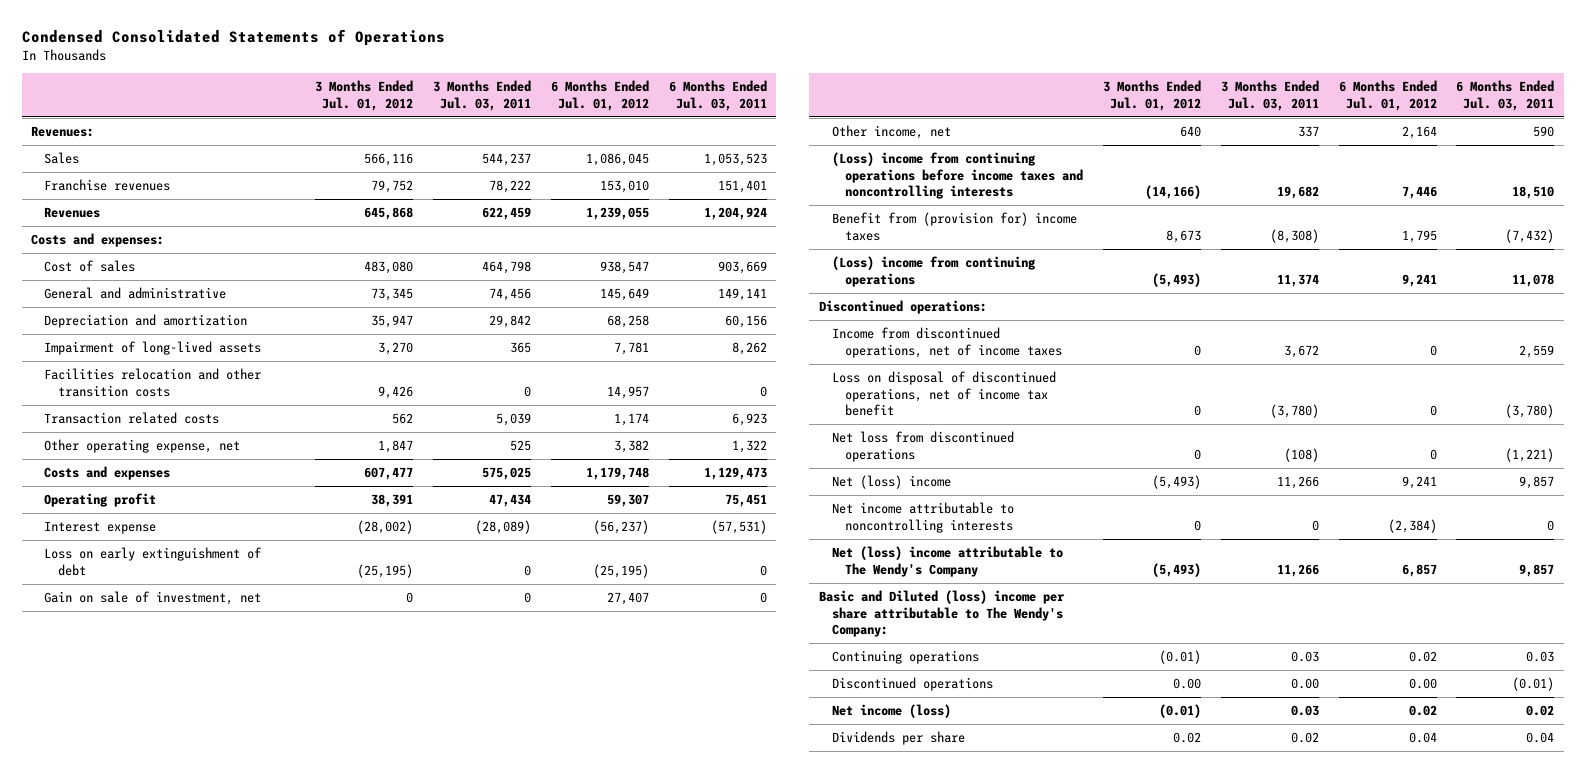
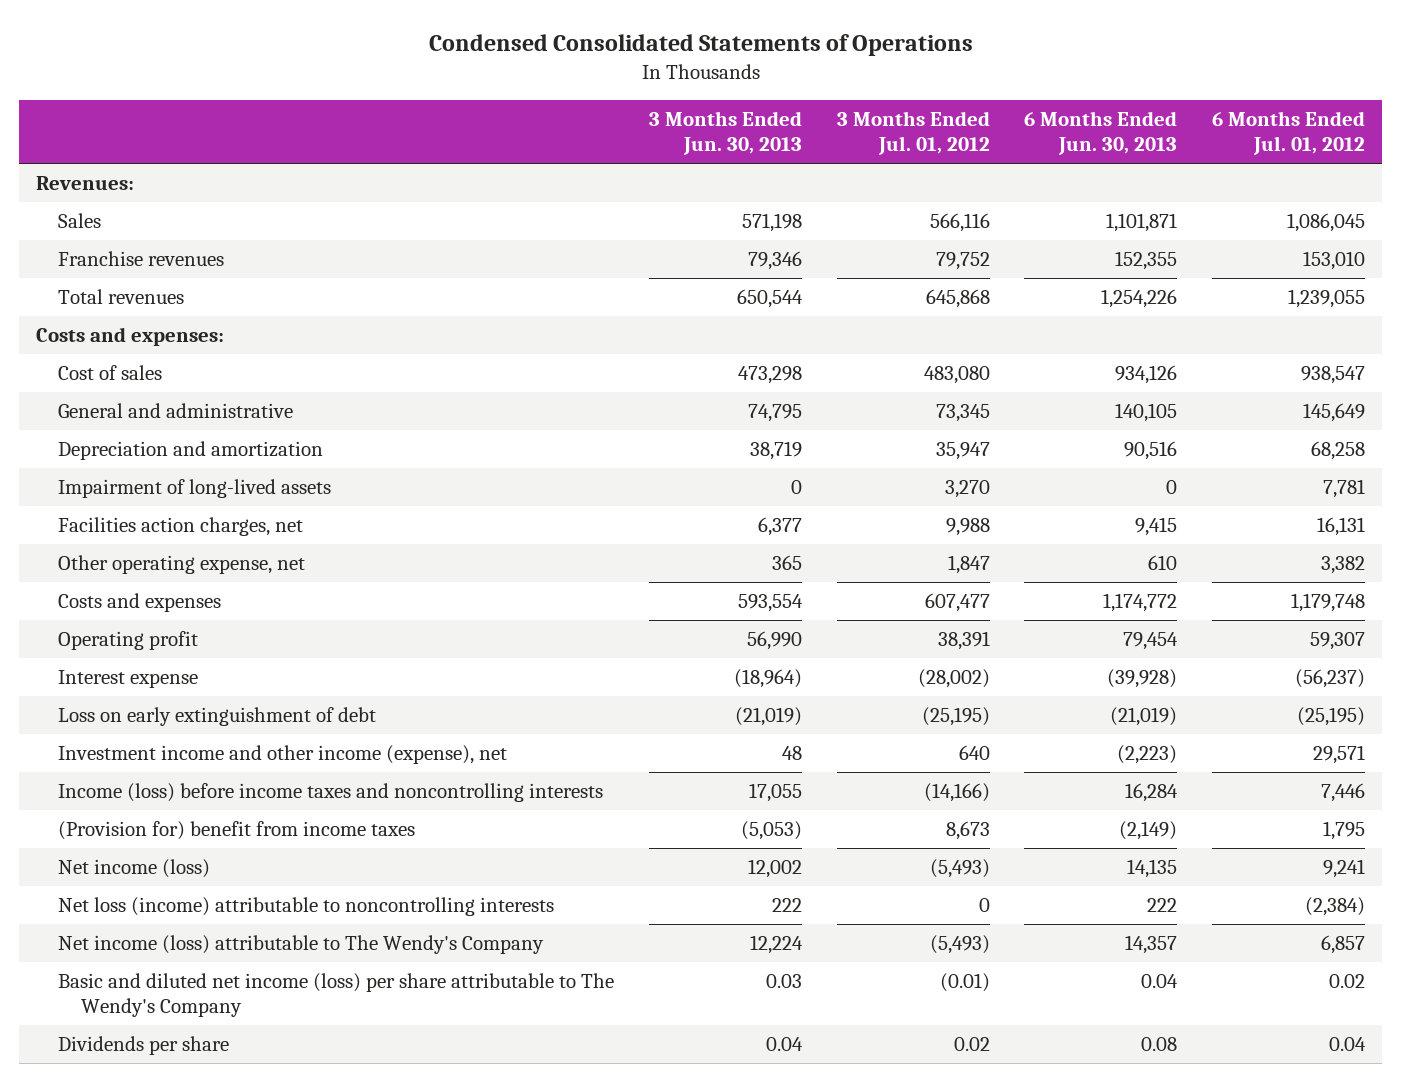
[433,80,532,111] 3 Months Ended Jul. 03, 2011 -> none
[668,80,767,111] 6 Months Ended Jul. 03, 2011 -> none
none -> [649,110,803,156] 3 Months Ended Jun. 30, 2013
none -> [1024,110,1178,156] 6 Months Ended Jun. 30, 2013
[44,207,101,219] Revenues -> [58,289,185,305] Total revenues
[44,368,262,397] Facilities relocation and other transition costs -> none
[44,412,220,425] Transaction related costs -> none
none -> [58,517,304,537] Facilities action charges, net
[44,591,262,606] Gain on sale of investment, net -> none
[832,256,1037,287] (Loss) income from continuing operations -> none
[819,300,988,315] Discontinued operations: -> none
[832,327,1063,358] Income from discontinued operations, net of income taxes -> none
[832,371,1057,417] Loss on disposal of discontinued operations, net of income tax benefit -> none
[832,431,1015,462] Net loss from discontinued operations -> none
[819,590,1066,638] Basic and Diluted (loss) income per share attributable to The Wendy's Company: -> none
[832,650,980,665] Continuing operations -> none
[832,677,994,692] Discontinued operations -> none
[832,125,952,140] Other income, net -> [58,745,508,765] Investment income and other income (expense), net
[1401,126,1437,140] 2,164 -> [1312,745,1365,765] 29,571
[832,152,1084,200] (Loss) income from continuing operations before income taxes and noncontrolling interests -> [58,783,604,803] Income (loss) before income taxes and noncontrolling interests
[832,212,1078,241] Benefit from (provision for) income taxes -> [58,821,416,841] (Provision for) benefit from income taxes
[832,475,952,490] Net (loss) income -> [58,859,211,879] Net income (loss)
[832,502,1015,533] Net income attributable to noncontrolling interests -> [58,897,555,917] Net loss (income) attributable to noncontrolling interests
[832,546,1064,577] Net (loss) income attributable to The Wendy's Company -> [58,935,545,955] Net income (loss) attributable to The Wendy's Company
[832,704,952,719] Net income (loss) -> [58,973,615,1018] Basic and diluted net income (loss) per share attributable to The Wendy's Company

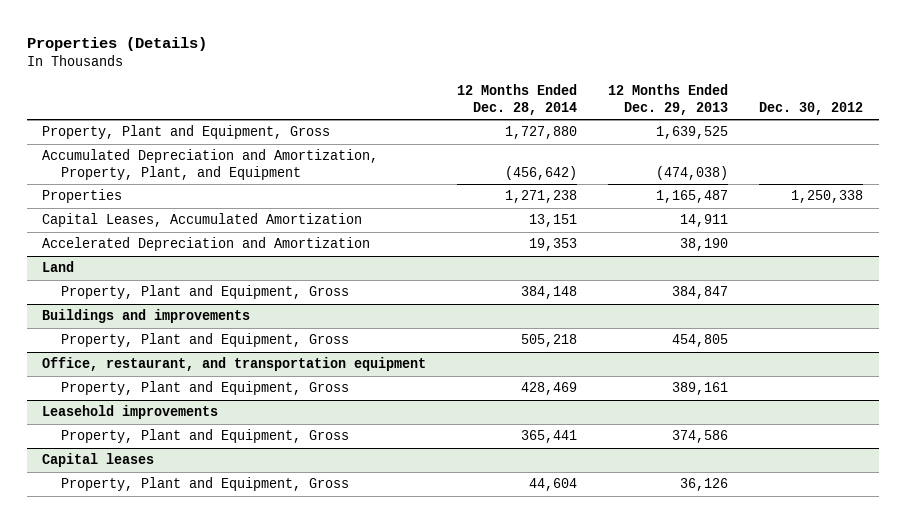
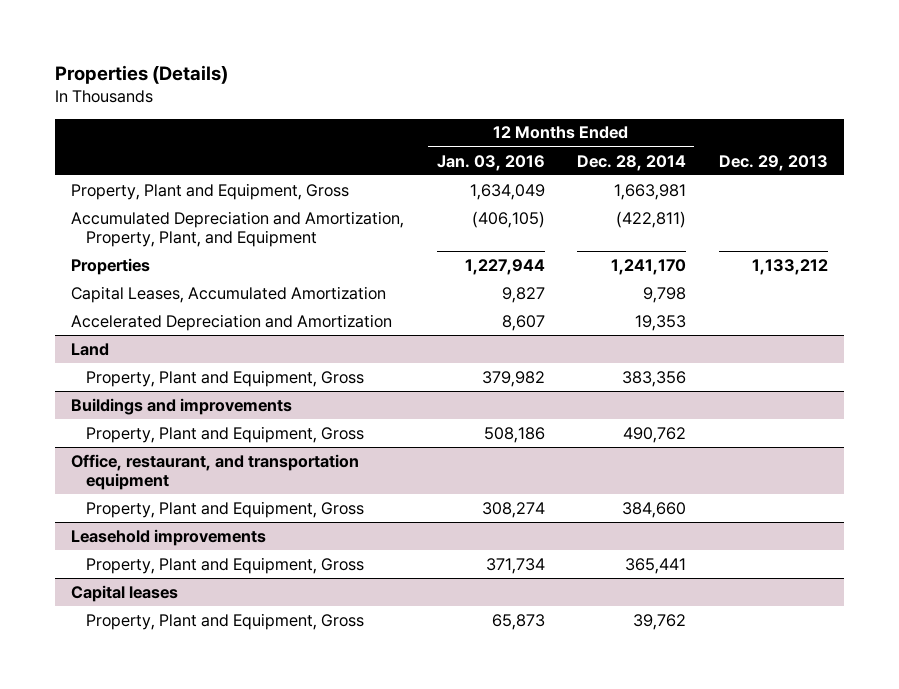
[608,84,729,115] 12 Months Ended Dec. 29, 2013 -> none
[759,101,864,115] Dec. 30, 2012 -> none
none -> [436,154,545,171] Jan. 03, 2016
none -> [718,154,828,171] Dec. 29, 2013
[505,126,578,140] 1,727,880 -> [614,183,687,200] 1,663,981
[505,165,578,180] (456,642) -> [616,210,687,228] (422,811)
[505,190,578,204] 1,271,238 -> [611,258,687,275] 1,241,170
[529,214,578,228] 13,151 -> [643,286,687,303] 9,798
[521,286,578,300] 384,148 -> [622,370,687,387] 383,356
[521,334,578,348] 505,218 -> [623,426,687,443] 490,762
[521,382,578,396] 428,469 -> [622,501,687,518] 384,660
[529,478,578,492] 44,604 -> [633,613,687,630] 39,762

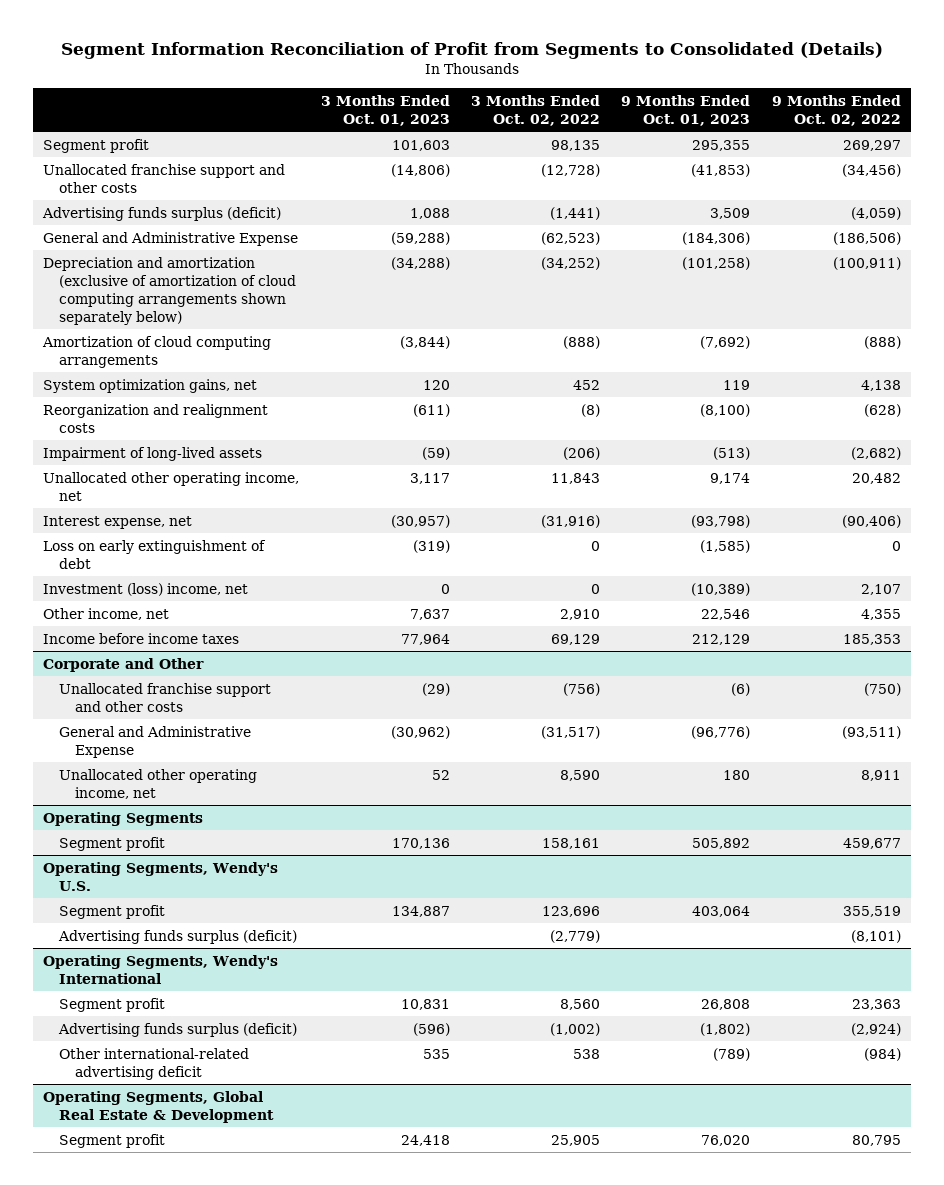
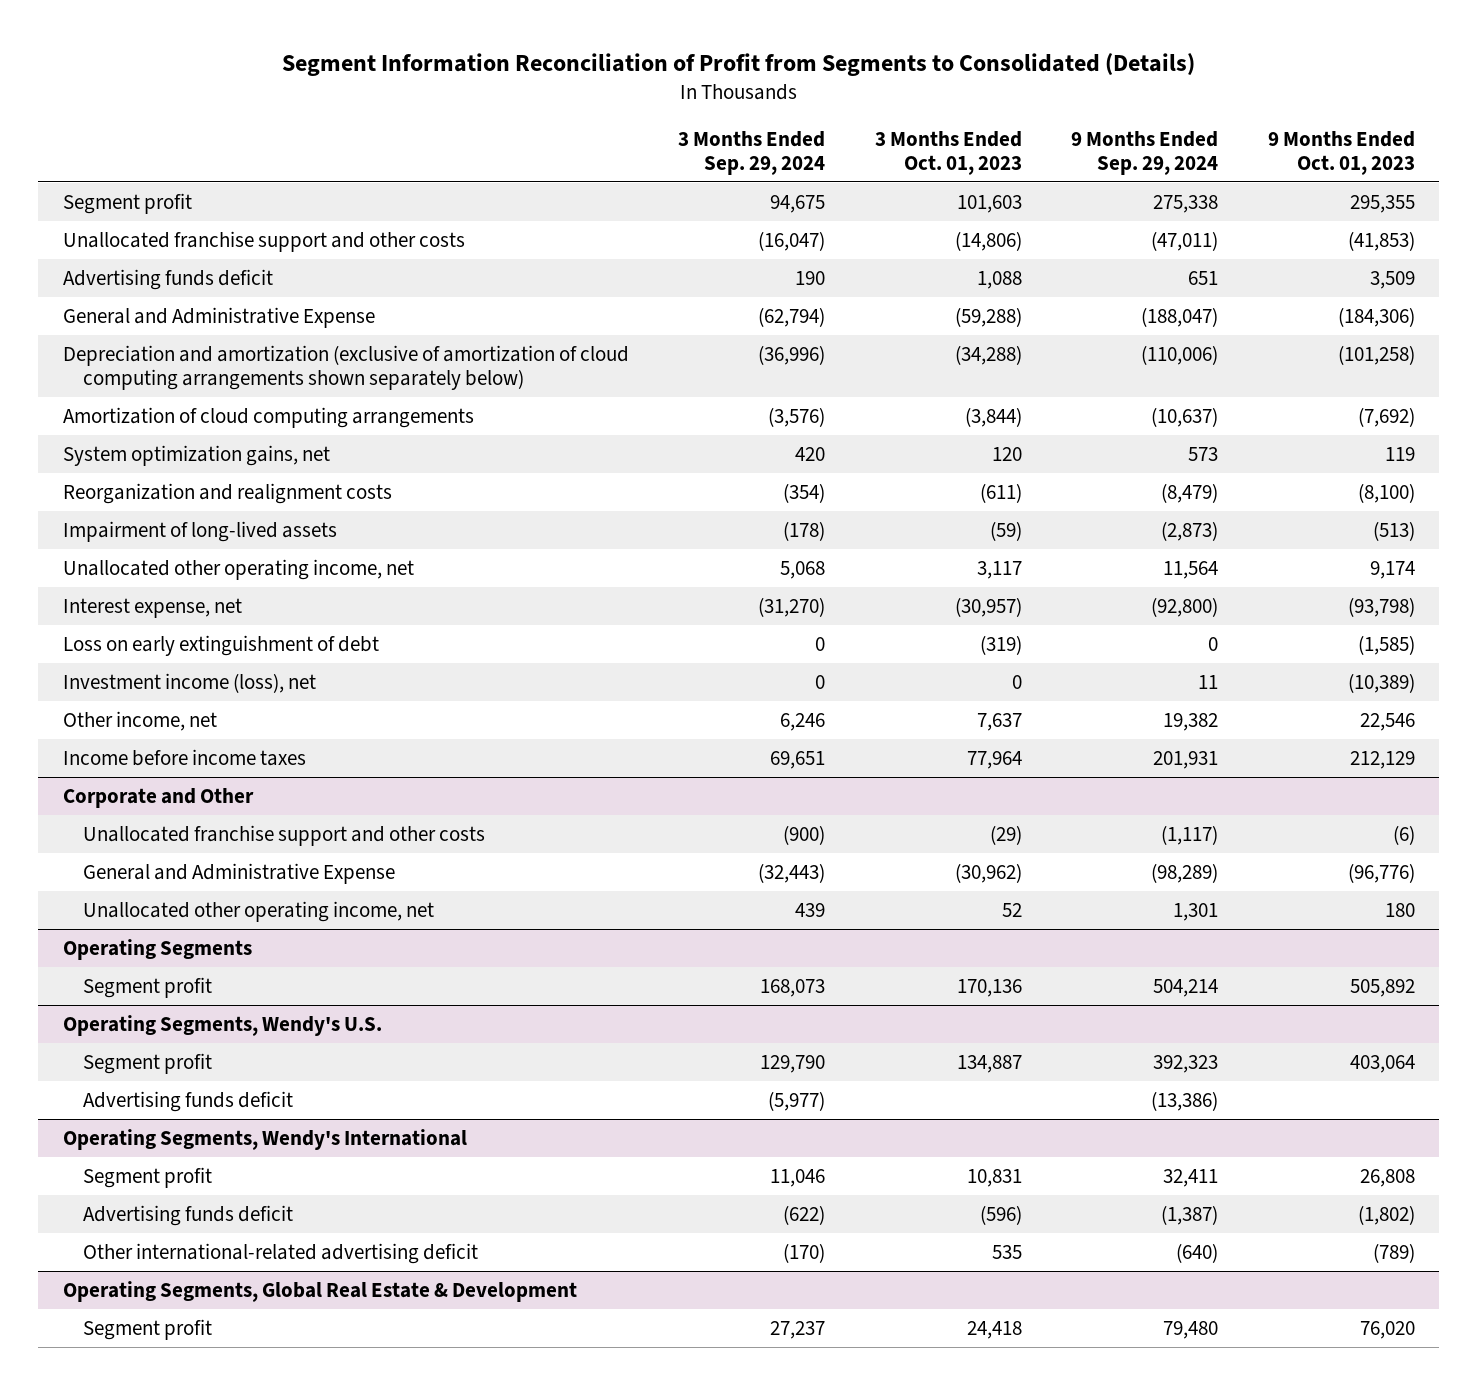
[470,94,600,126] 3 Months Ended Oct. 02, 2022 -> none
[771,94,901,126] 9 Months Ended Oct. 02, 2022 -> none
none -> [678,130,826,175] 3 Months Ended Sep. 29, 2024
none -> [1071,130,1219,175] 9 Months Ended Sep. 29, 2024
[42,206,282,221] Advertising funds surplus (deficit) -> [63,268,274,290] Advertising funds deficit
[43,582,249,596] Investment (loss) income, net -> [63,672,317,693] Investment income (loss), net
[57,929,297,944] Advertising funds surplus (deficit) -> [82,1090,293,1112] Advertising funds deficit
[57,1022,297,1037] Advertising funds surplus (deficit) -> [82,1204,293,1226] Advertising funds deficit

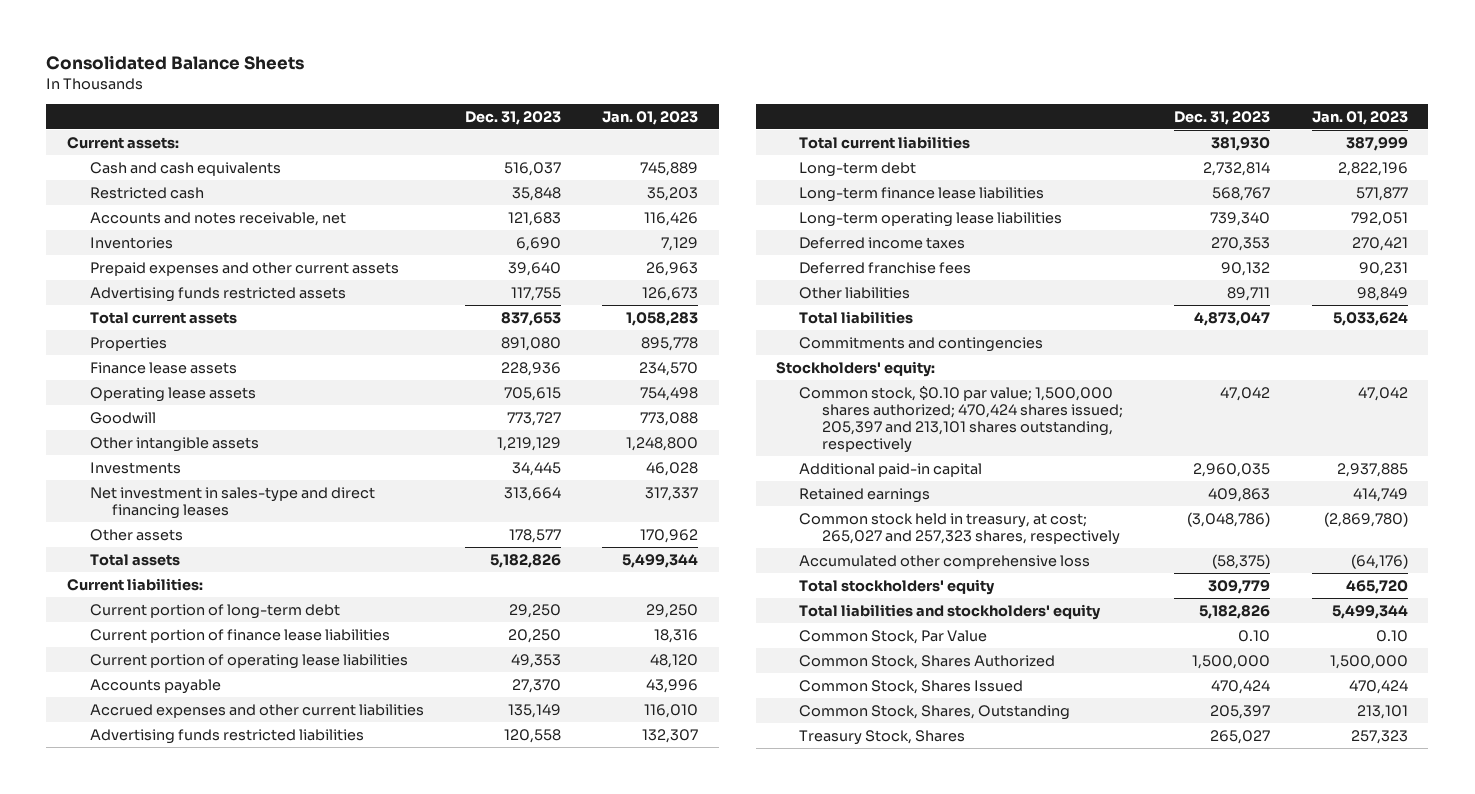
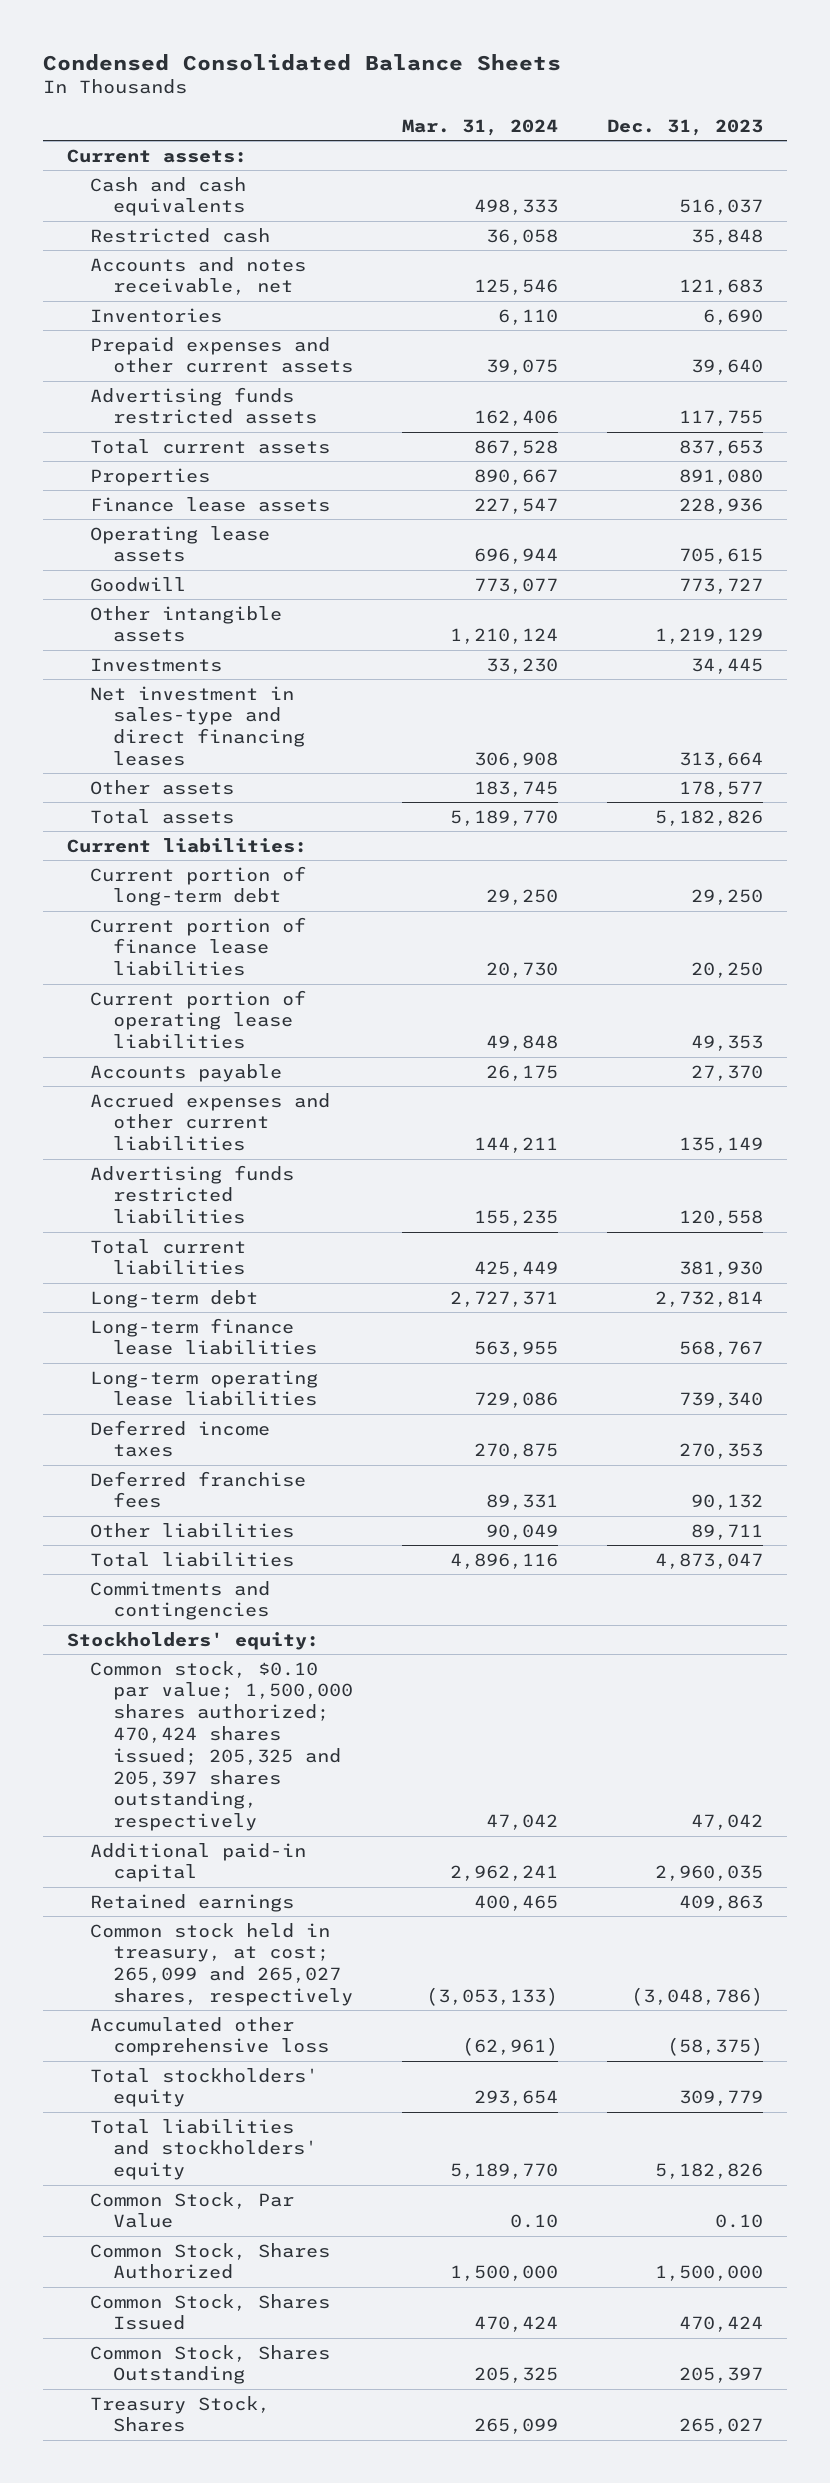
[46,55,305,71] Consolidated Balance Sheets -> [42,53,561,71] Condensed Consolidated Balance Sheets
[602,110,699,125] Jan. 01, 2023 -> none
none -> [401,118,558,136] Mar. 31, 2024
[799,385,1123,453] Common stock, $0.10 par value; 1,500,000 shares authorized; 470,424 shares issued; 205,397 and 213,101 shares outstanding, respectively -> [89,1660,353,1832] Common stock, $0.10 par value; 1,500,000 shares authorized; 470,424 shares issued; 205,325 and 205,397 shares outstanding, respectively
[799,512,1120,545] Common stock held in treasury, at cost; 265,027 and 257,323 shares, respectively -> [89,1922,353,2007] Common stock held in treasury, at cost; 265,099 and 265,027 shares, respectively
[799,704,1071,720] Common Stock, Shares, Outstanding -> [89,2344,330,2385] Common Stock, Shares Outstanding

